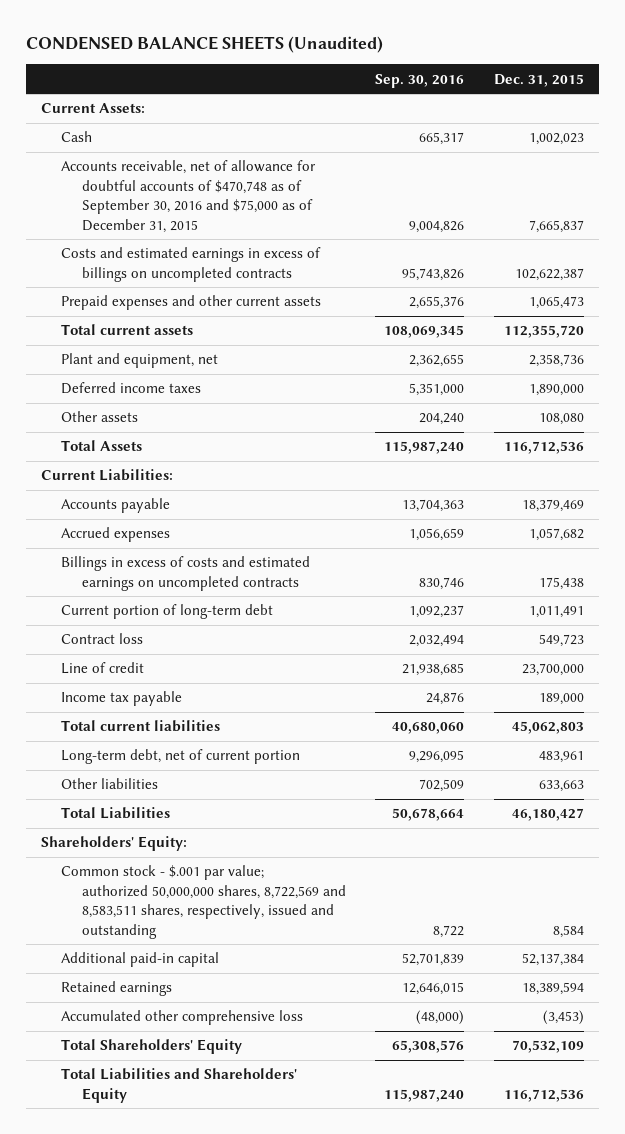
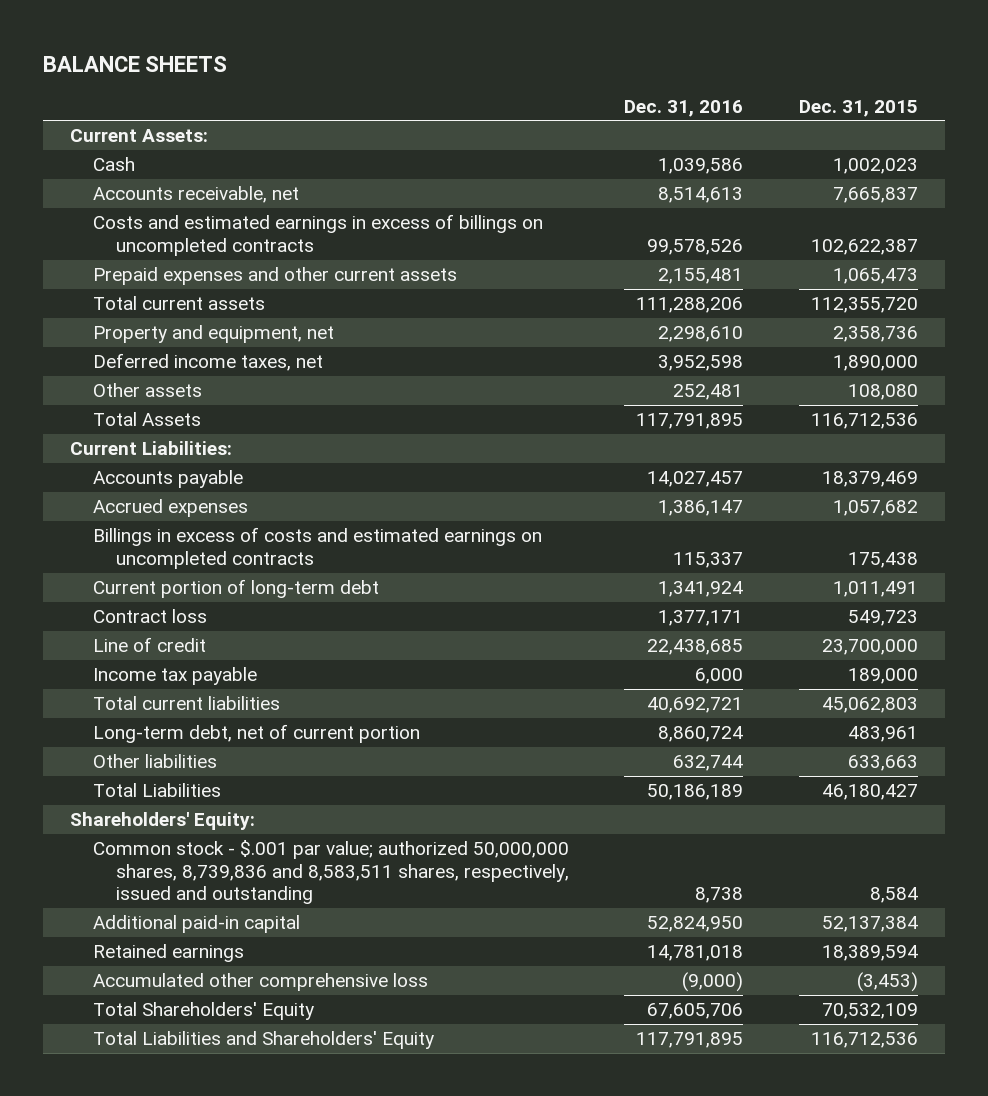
[25,36,383,54] CONDENSED BALANCE SHEETS (Unaudited) -> [42,56,227,73] BALANCE SHEETS
[375,73,465,88] Sep. 30, 2016 -> none
none -> [624,99,744,117] Dec. 31, 2016
[61,160,317,233] Accounts receivable, net of allowance for doubtful accounts of $470,748 as of September 30, 2016 and $75,000 as of December 31, 2015 -> [93,186,300,204] Accounts receivable, net
[61,353,219,369] Plant and equipment, net -> [93,325,335,344] Property and equipment, net
[61,382,202,395] Deferred income taxes -> [93,353,324,372] Deferred income taxes, net
[61,865,346,939] Common stock - $.001 par value; authorized 50,000,000 shares, 8,722,569 and 8,583,511 shares, respectively, issued and outstanding -> [93,840,570,905] Common stock - $.001 par value; authorized 50,000,000 shares, 8,739,836 and 8,583,511 shares, respectively, issued and outstanding

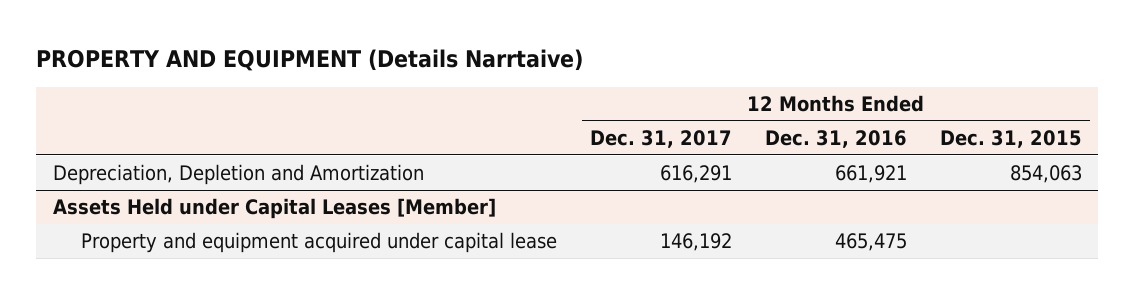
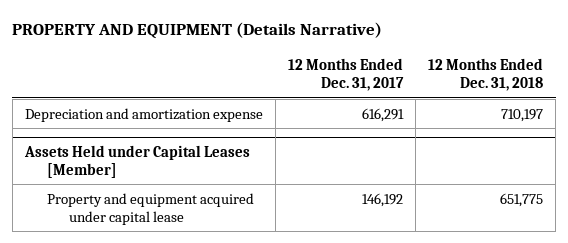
[36,48,584,71] PROPERTY AND EQUIPMENT (Details Narrtaive) -> [12,22,383,40] PROPERTY AND EQUIPMENT (Details Narrative)
[765,129,908,148] Dec. 31, 2016 -> none
[939,129,1082,148] Dec. 31, 2015 -> none
none -> [428,57,544,91] 12 Months Ended Dec. 31, 2018
[52,164,424,186] Depreciation, Depletion and Amortization -> [24,107,263,122] Depreciation and amortization expense

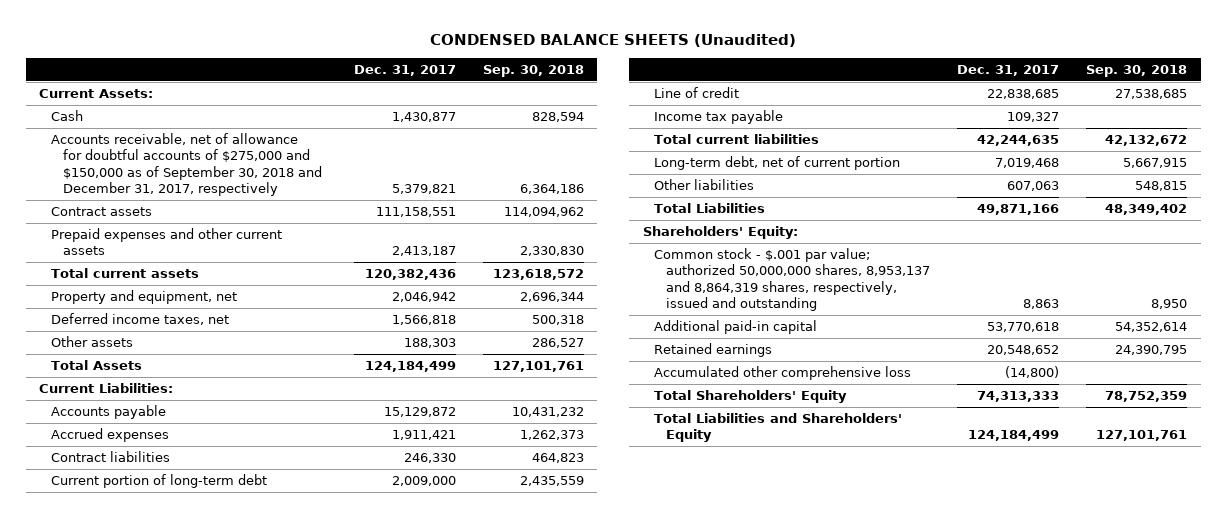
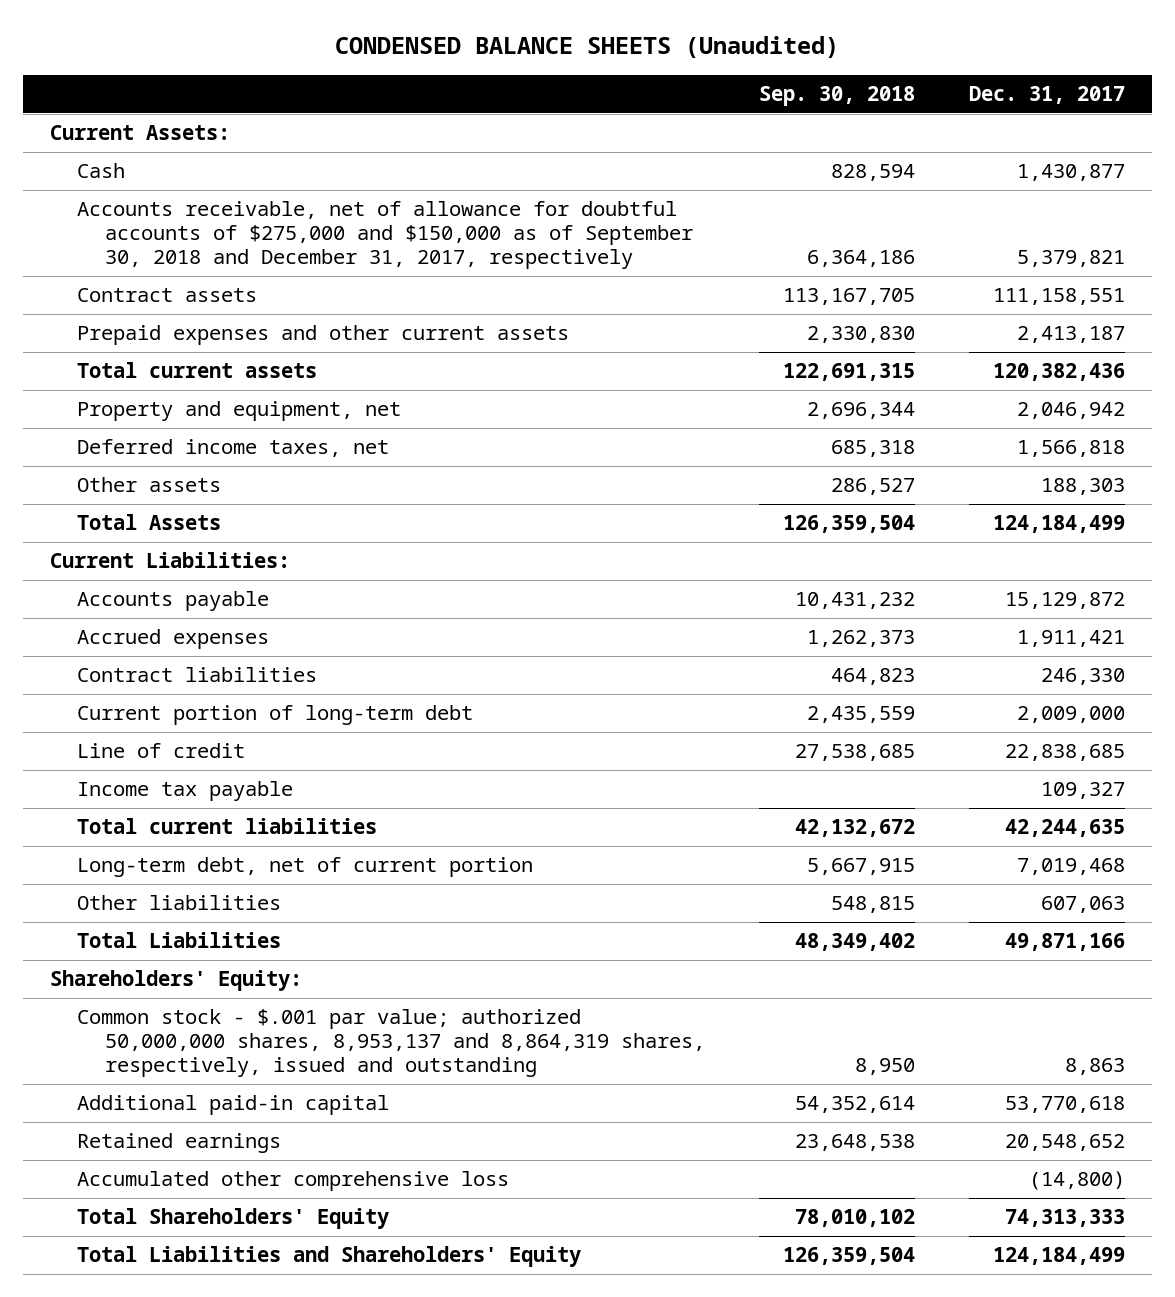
[503,206,584,217] 114,094,962 -> [783,288,916,306] 113,167,705
[492,268,584,280] 123,618,572 -> [783,363,916,382] 122,691,315
[531,314,584,325] 500,318 -> [831,440,916,458] 685,318
[492,360,584,372] 127,101,761 -> [783,515,916,534] 126,359,504
[1115,344,1188,355] 24,390,795 -> [795,1134,916,1152] 23,648,538
[1105,390,1188,402] 78,752,359 -> [795,1209,916,1228] 78,010,102
[1096,430,1188,442] 127,101,761 -> [783,1247,916,1266] 126,359,504

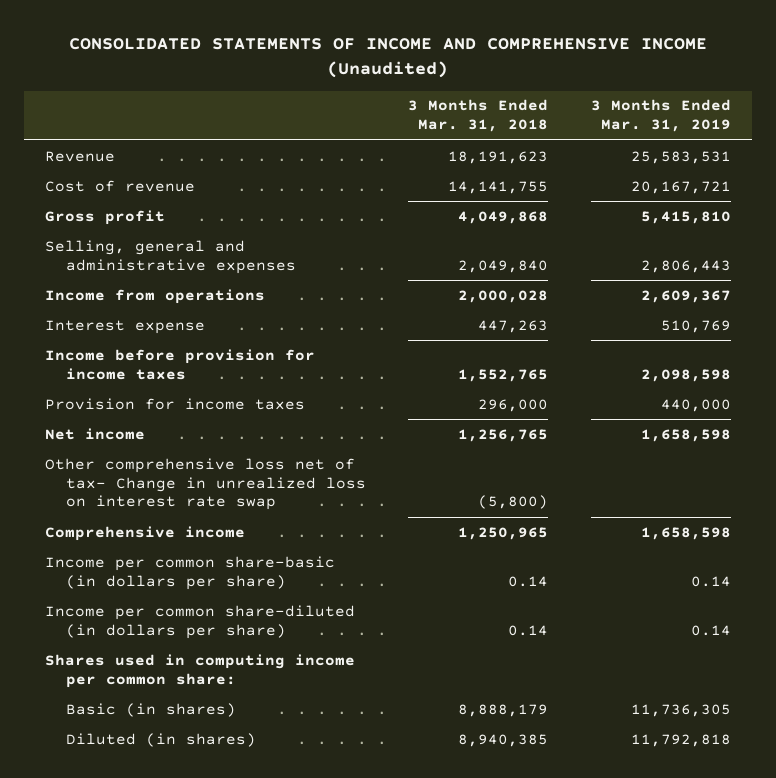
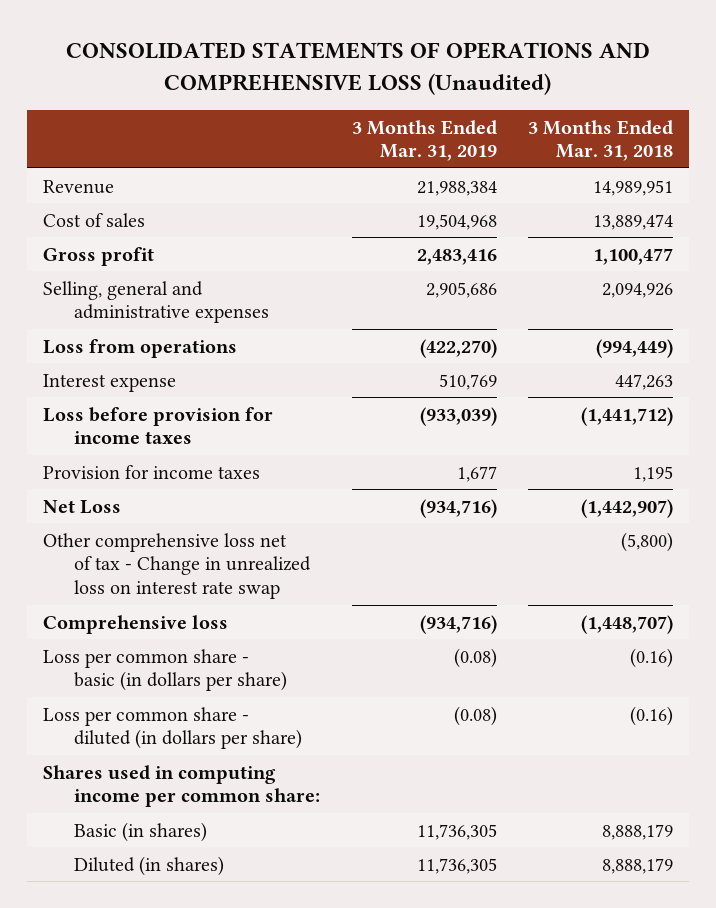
[69,38,708,79] CONSOLIDATED STATEMENTS OF INCOME AND COMPREHENSIVE INCOME (Unaudited) -> [66,42,651,95] CONSOLIDATED STATEMENTS OF OPERATIONS AND COMPREHENSIVE LOSS (Unaudited)
[448,150,549,164] 18,191,623 -> [593,179,674,196] 14,989,951
[630,150,731,164] 25,583,531 -> [416,180,497,196] 21,988,384
[45,179,196,192] Cost of revenue -> [42,212,145,227] Cost of sales
[448,180,549,194] 14,141,755 -> [593,213,674,230] 13,889,474
[630,180,731,194] 20,167,721 -> [416,213,497,230] 19,504,968
[458,210,549,224] 4,049,868 -> [593,247,674,265] 1,100,477
[640,210,731,224] 5,415,810 -> [416,248,497,265] 2,483,416
[458,259,549,273] 2,049,840 -> [602,282,674,298] 2,094,926
[640,259,731,273] 2,806,443 -> [425,281,497,298] 2,905,686
[45,288,266,304] Income from operations -> [42,338,237,358] Loss from operations
[458,289,549,303] 2,000,028 -> [596,338,674,358] (994,449)
[640,289,731,303] 2,609,367 -> [419,338,497,358] (422,270)
[45,348,316,380] Income before provision for income taxes -> [42,406,273,445] Loss before provision for income taxes
[458,368,549,382] 1,552,765 -> [581,406,674,426] (1,441,712)
[640,368,731,382] 2,098,598 -> [419,406,497,426] (933,039)
[478,398,549,412] 296,000 -> [633,465,674,482] 1,195
[660,398,731,412] 440,000 -> [456,465,497,482] 1,677
[45,427,146,440] Net income -> [42,499,121,514] Net Loss
[458,428,549,442] 1,256,765 -> [581,498,674,518] (1,442,907)
[640,428,731,442] 1,658,598 -> [419,498,497,518] (934,716)
[45,457,366,511] Other comprehensive loss net of tax- Change in unrealized loss on interest rate swap -> [42,532,312,600] Other comprehensive loss net of tax - Change in unrealized loss on interest rate swap
[45,525,246,541] Comprehensive income -> [42,614,228,634] Comprehensive loss
[458,526,549,540] 1,250,965 -> [581,614,674,634] (1,448,707)
[640,526,731,540] 1,658,598 -> [419,614,497,634] (934,716)
[45,555,336,590] Income per common share-basic (in dollars per share) -> [42,648,288,692] Loss per common share - basic (in dollars per share)
[508,575,549,587] 0.14 -> [630,647,674,668] (0.16)
[690,575,731,587] 0.14 -> [453,647,497,668] (0.08)
[45,604,356,639] Income per common share-diluted (in dollars per share) -> [42,706,303,750] Loss per common share - diluted (in dollars per share)
[508,624,549,636] 0.14 -> [630,705,674,726] (0.16)
[690,624,731,636] 0.14 -> [453,705,497,726] (0.08)
[458,733,549,747] 8,940,385 -> [602,857,674,874] 8,888,179
[630,733,731,747] 11,792,818 -> [416,857,497,874] 11,736,305

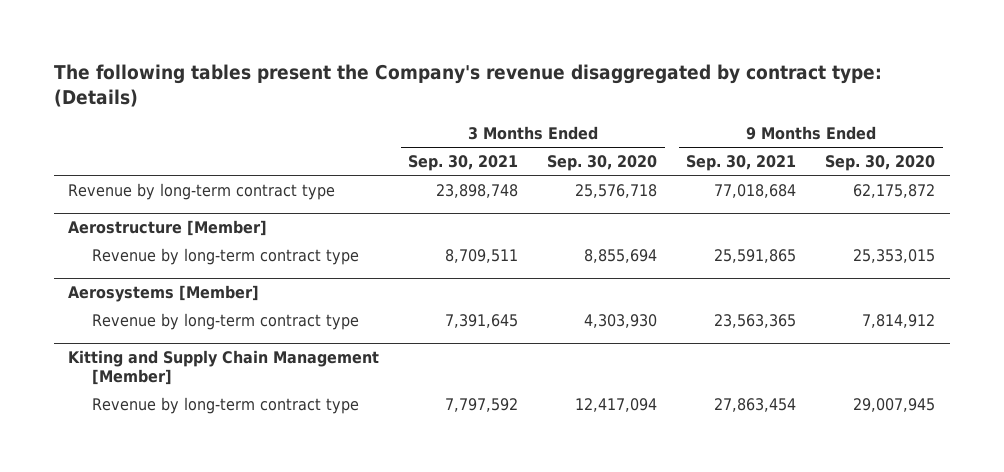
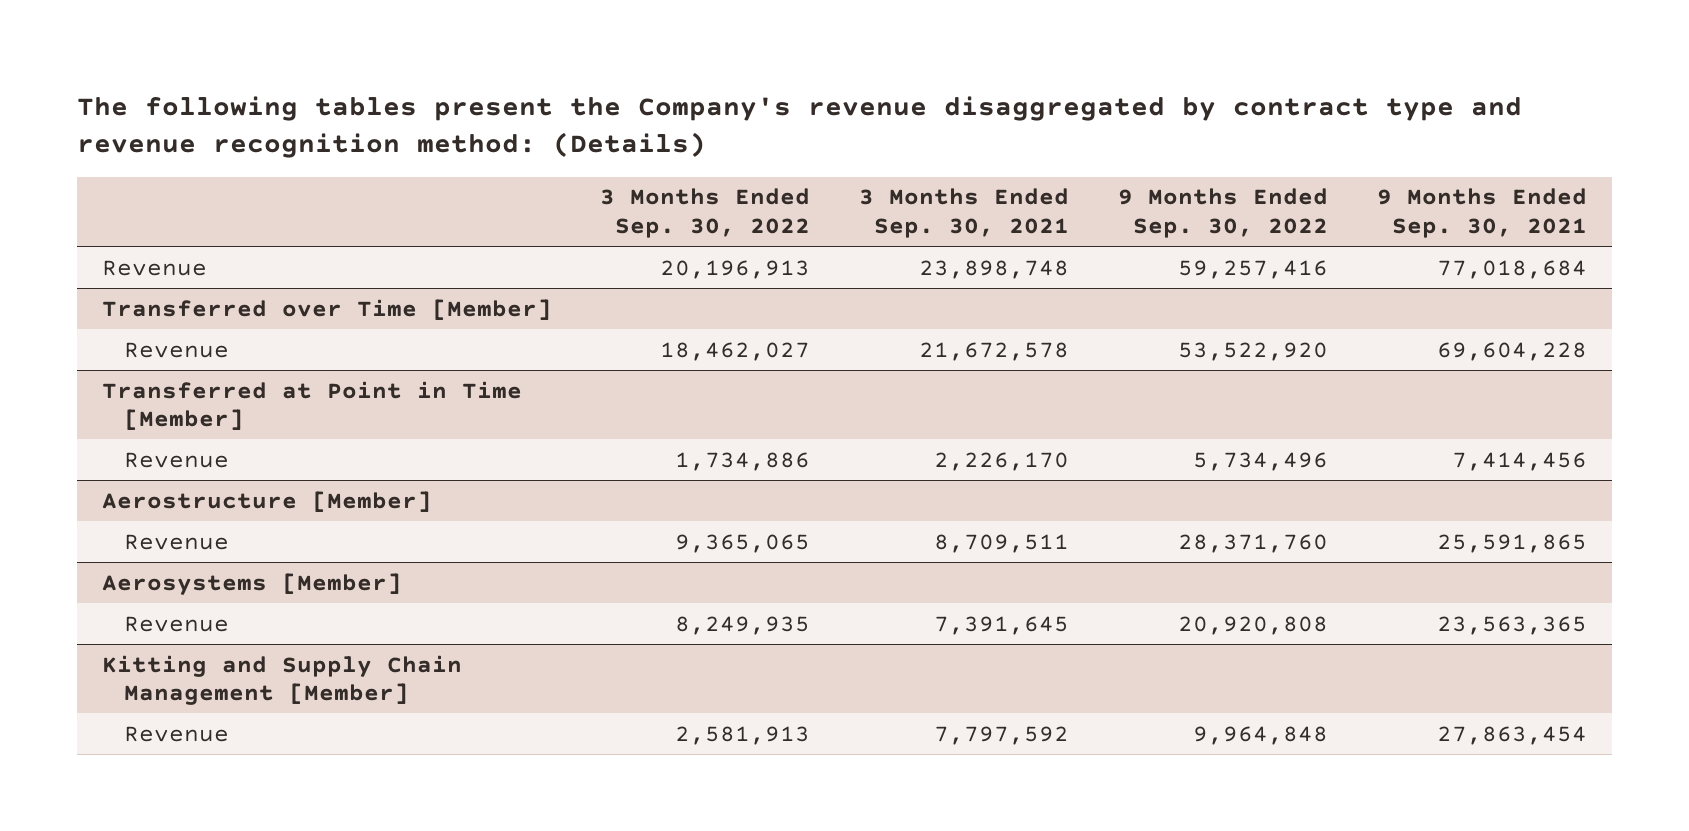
[53,63,882,107] The following tables present the Company's revenue disaggregated by contract type: (Details) -> [77,95,1523,159] The following tables present the Company's revenue disaggregated by contract type and revenue recognition method: (Details)
[547,155,658,172] Sep. 30, 2020 -> none
[825,155,936,172] Sep. 30, 2020 -> none
none -> [600,188,811,238] 3 Months Ended Sep. 30, 2022
none -> [1118,188,1329,238] 9 Months Ended Sep. 30, 2022
[68,182,336,200] Revenue by long-term contract type -> [101,259,207,276] Revenue
none -> [101,298,552,320] Transferred over Time [Member]
none -> [123,341,229,358] Revenue
none -> [101,380,522,431] Transferred at Point in Time [Member]
none -> [123,451,229,468] Revenue
[91,247,359,265] Revenue by long-term contract type -> [123,533,229,550] Revenue
[91,312,359,330] Revenue by long-term contract type -> [123,615,229,632] Revenue
[91,396,359,414] Revenue by long-term contract type -> [123,725,229,742] Revenue

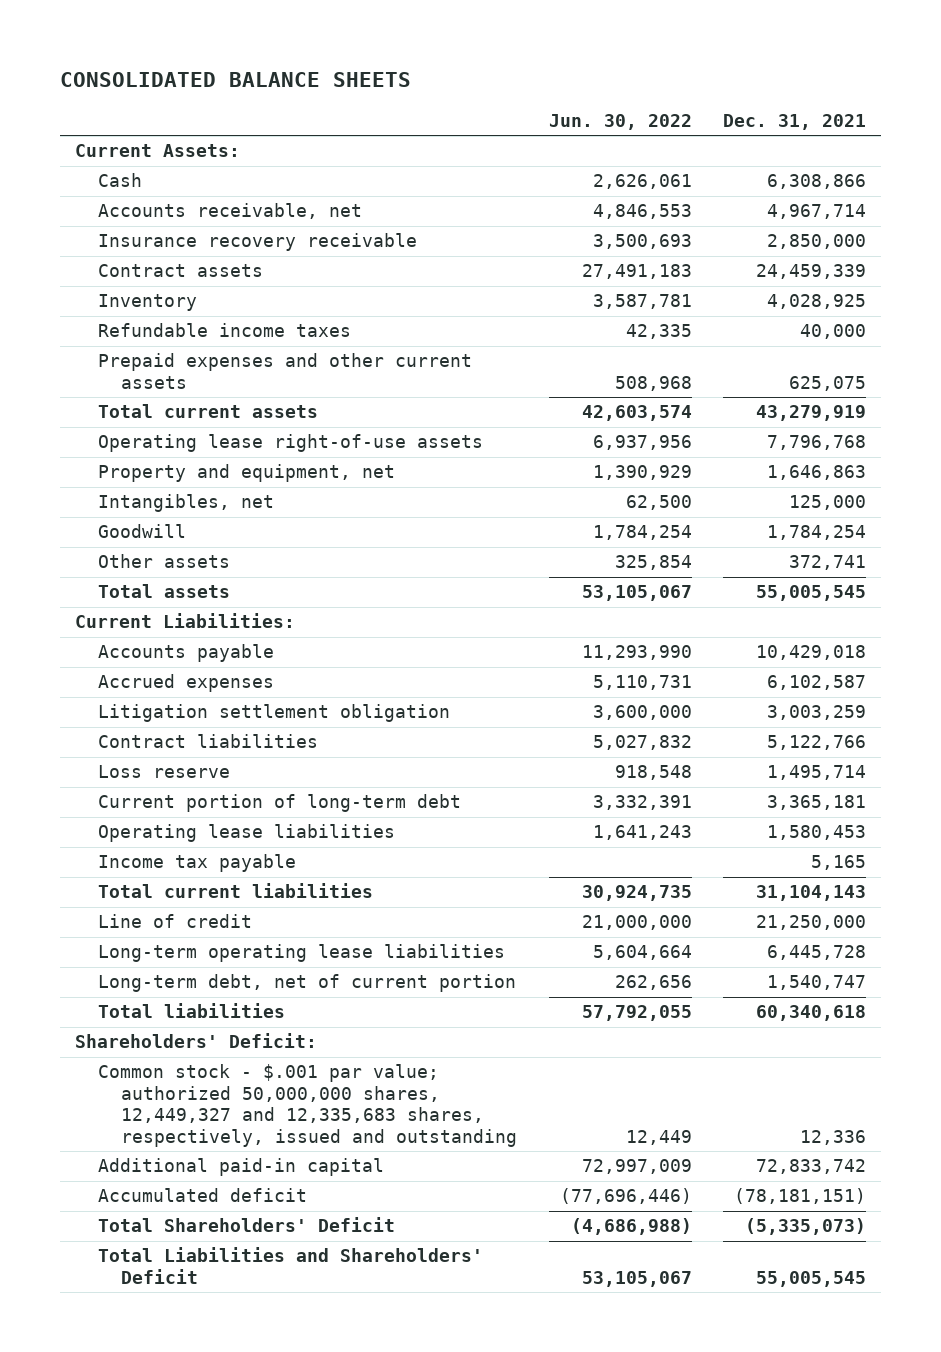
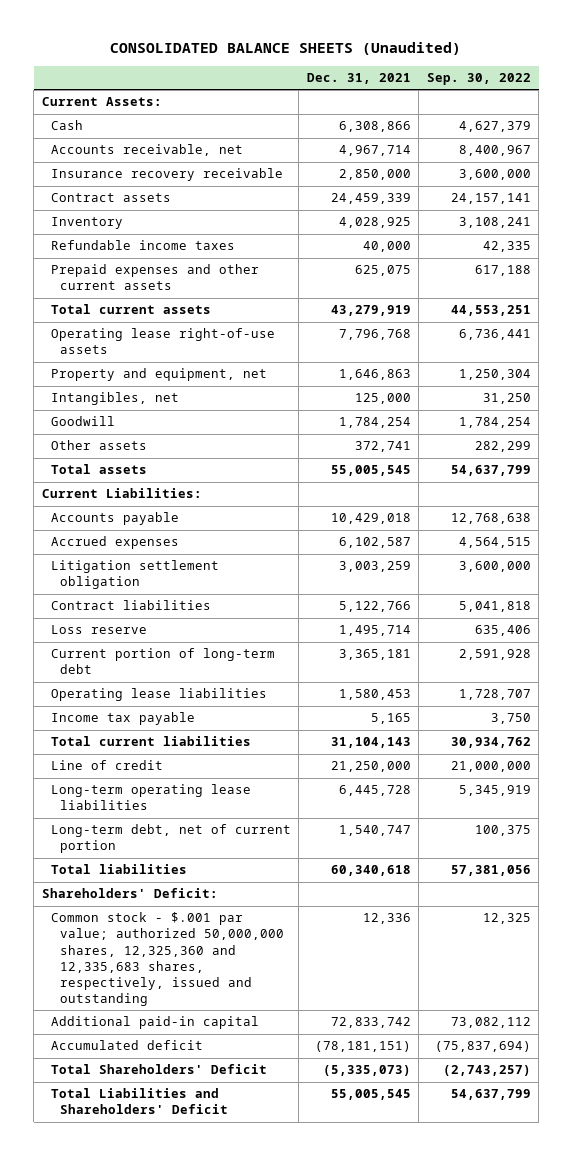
[59,72,411,88] CONSOLIDATED BALANCE SHEETS -> [110,42,462,56] CONSOLIDATED BALANCE SHEETS (Unaudited)
[548,113,692,130] Jun. 30, 2022 -> none
none -> [426,72,531,85] Sep. 30, 2022
[98,1064,518,1147] Common stock - $.001 par value; authorized 50,000,000 shares, 12,449,327 and 12,335,683 shares, respectively, issued and outstanding -> [50,912,284,1006] Common stock - $.001 par value; authorized 50,000,000 shares, 12,325,360 and 12,335,683 shares, respectively, issued and outstanding

